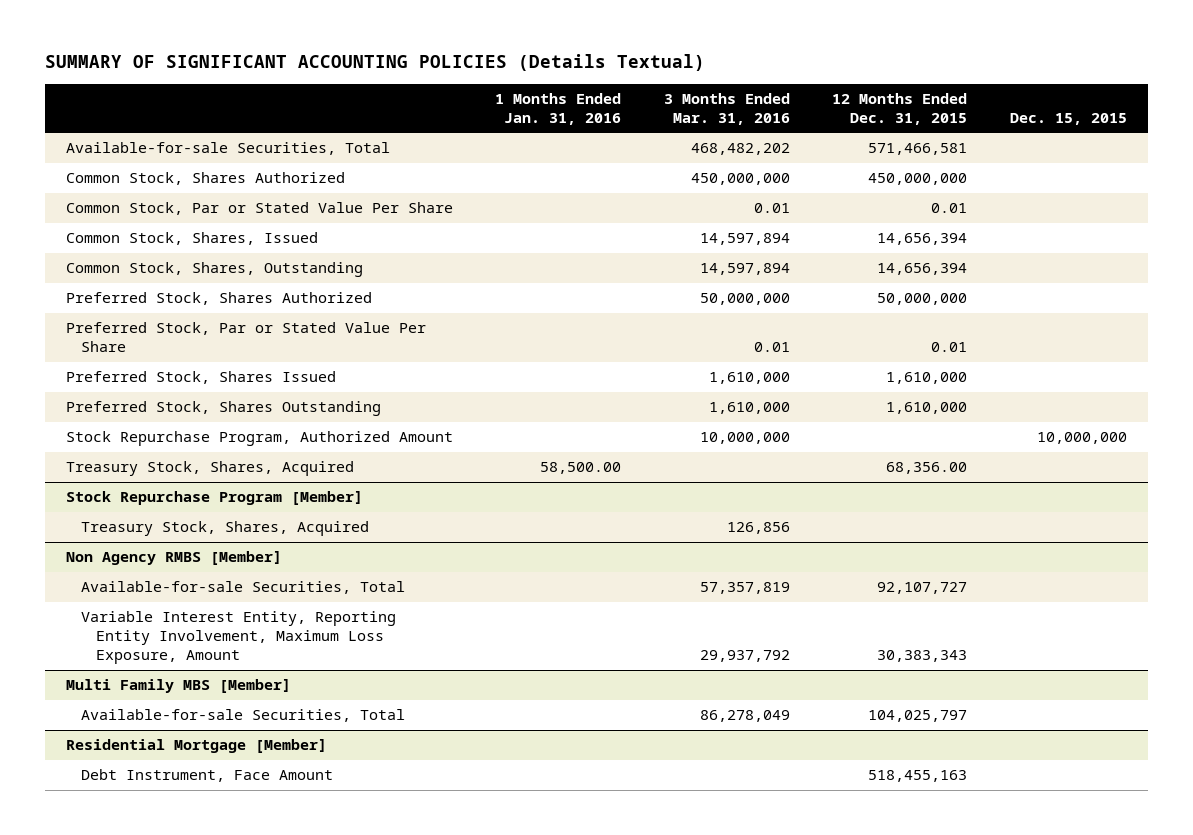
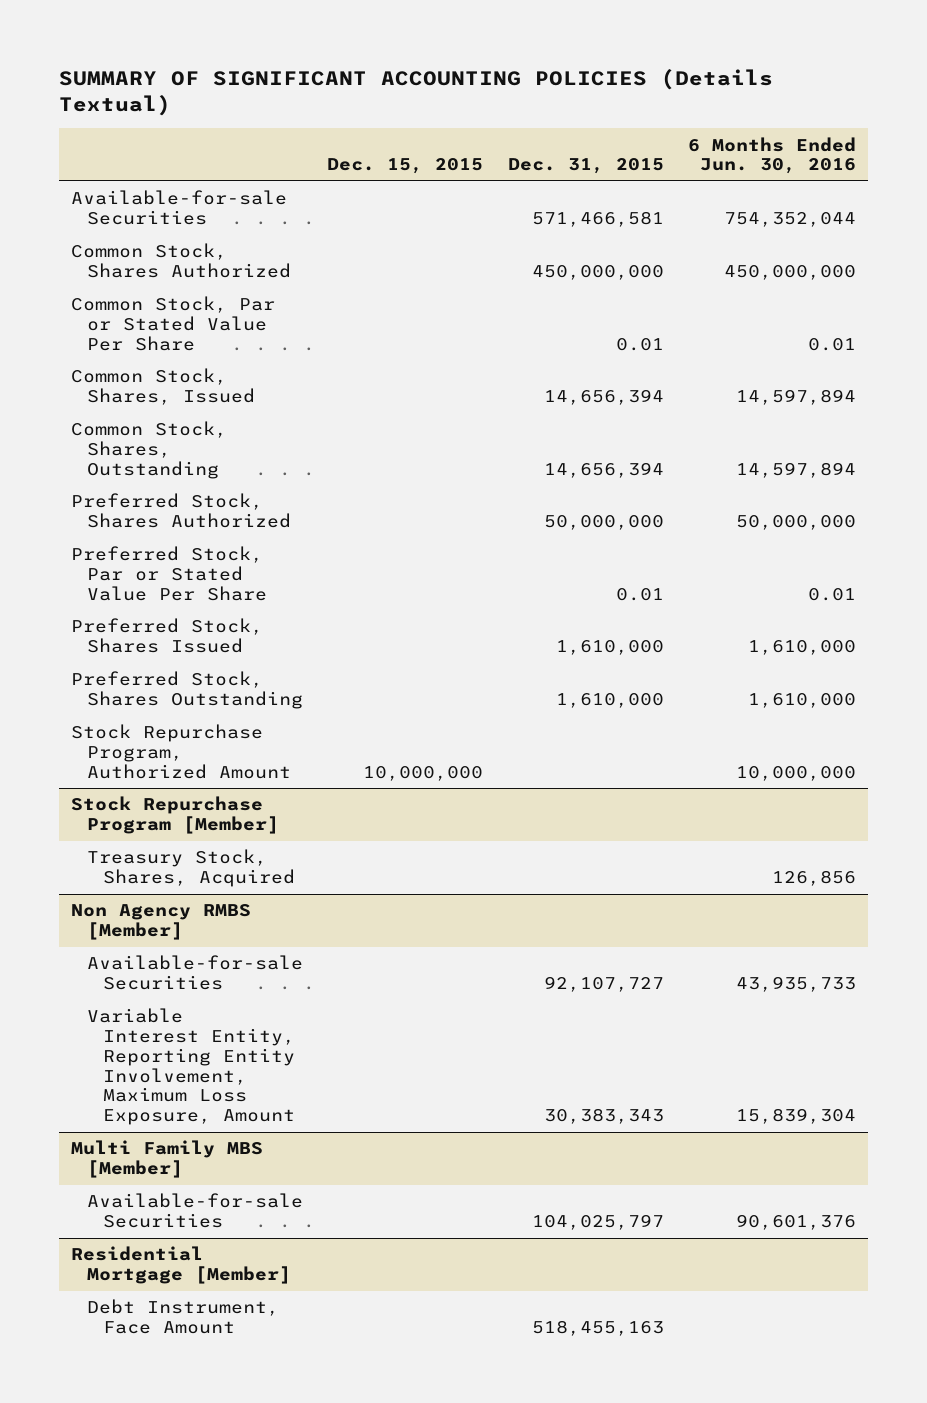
[495,93,622,126] 1 Months Ended Jan. 31, 2016 -> none
[663,93,790,126] 3 Months Ended Mar. 31, 2016 -> none
[832,93,968,126] 12 Months Ended Dec. 31, 2015 -> none
none -> [507,158,664,175] Dec. 31, 2015
none -> [688,136,857,175] 6 Months Ended Jun. 30, 2016
[66,142,391,156] Available-for-sale Securities, Total -> [71,190,288,226] Available-for-sale Securities
[66,461,355,477] Treasury Stock, Shares, Acquired -> none
[81,581,406,595] Available-for-sale Securities, Total -> [86,955,303,991] Available-for-sale Securities
[81,709,406,723] Available-for-sale Securities, Total -> [86,1193,303,1229] Available-for-sale Securities

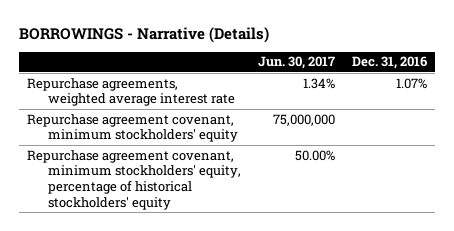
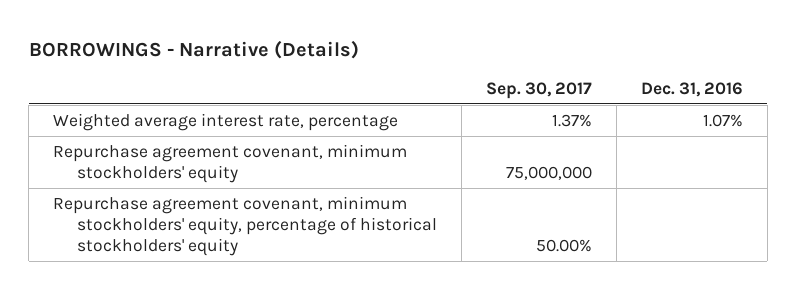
[257,56,335,70] Jun. 30, 2017 -> none
none -> [485,82,592,100] Sep. 30, 2017
[27,77,235,107] Repurchase agreements, weighted average interest rate -> [53,112,399,131] Weighted average interest rate, percentage

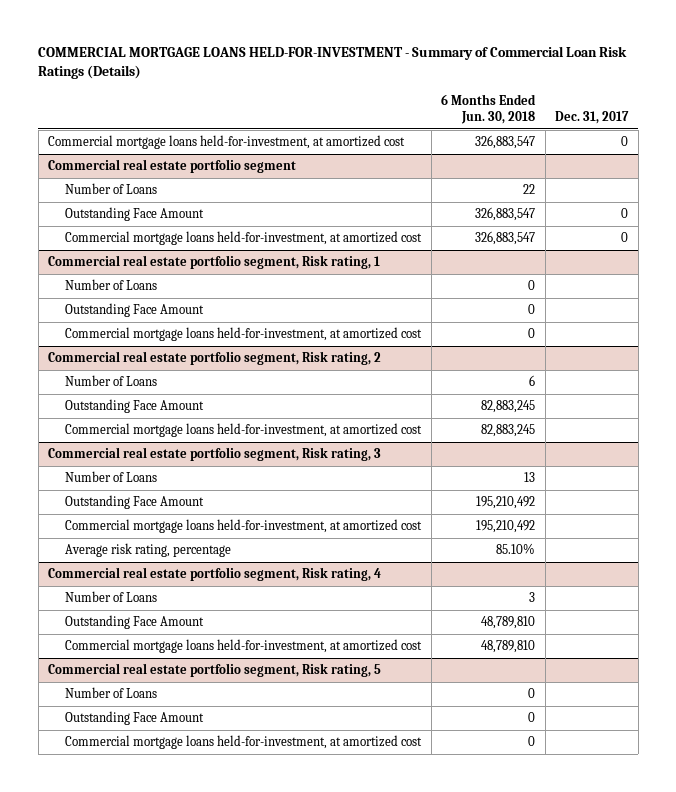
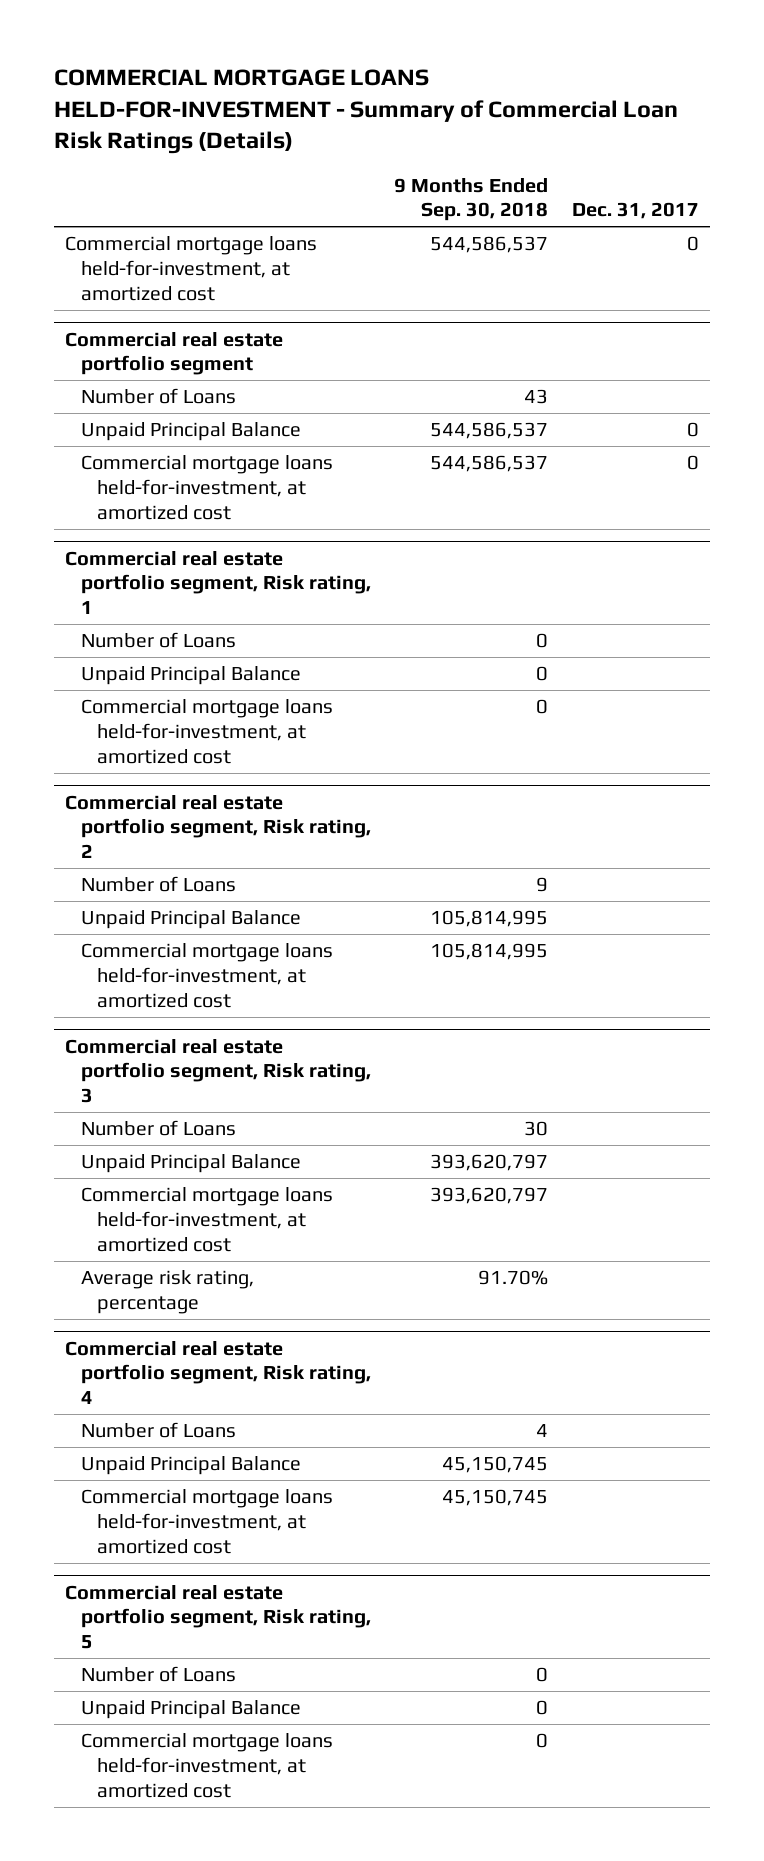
[441,94,537,124] 6 Months Ended Jun. 30, 2018 -> none
none -> [394,177,549,222] 9 Months Ended Sep. 30, 2018
[65,207,205,222] Outstanding Face Amount -> [81,422,302,442] Unpaid Principal Balance
[65,303,205,318] Outstanding Face Amount -> [81,666,302,686] Unpaid Principal Balance
[65,399,205,414] Outstanding Face Amount -> [81,910,302,930] Unpaid Principal Balance
[65,495,205,510] Outstanding Face Amount -> [81,1154,302,1174] Unpaid Principal Balance
[65,615,205,630] Outstanding Face Amount -> [81,1456,302,1476] Unpaid Principal Balance
[65,711,205,726] Outstanding Face Amount -> [81,1700,302,1720] Unpaid Principal Balance

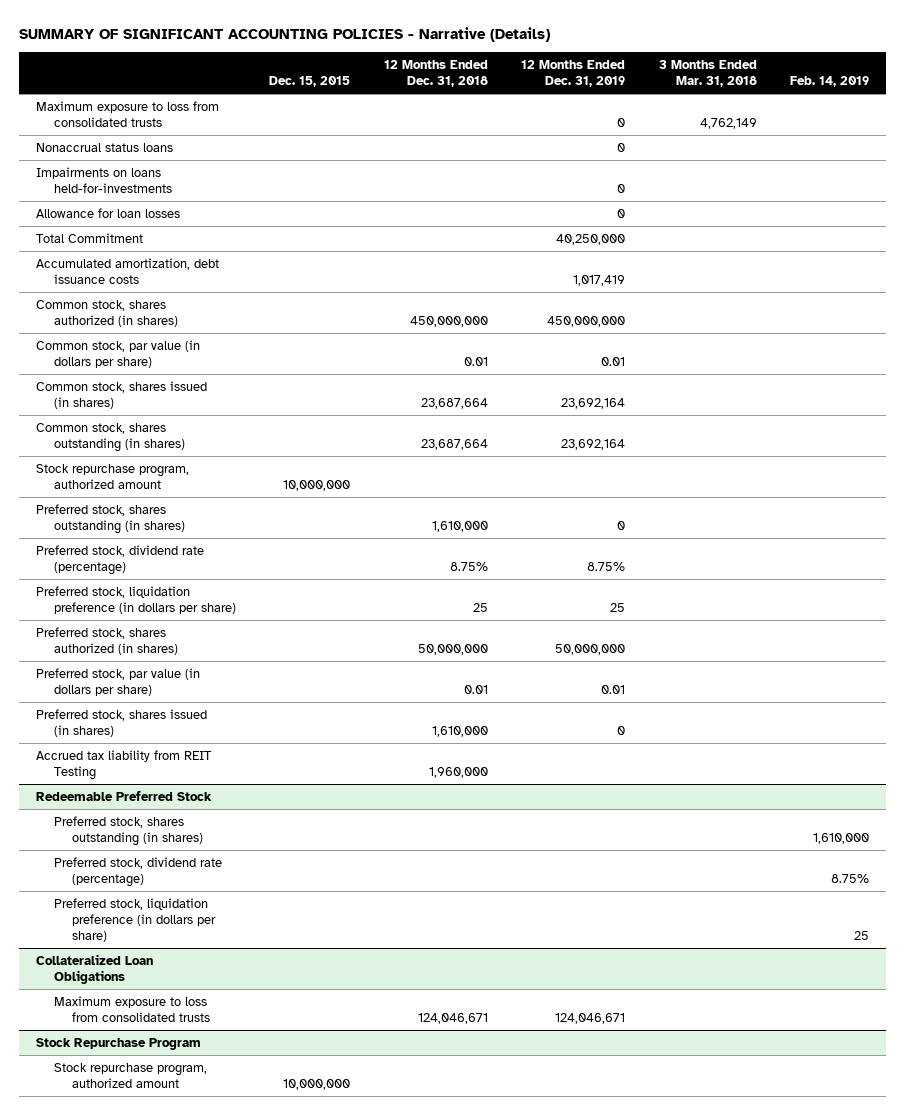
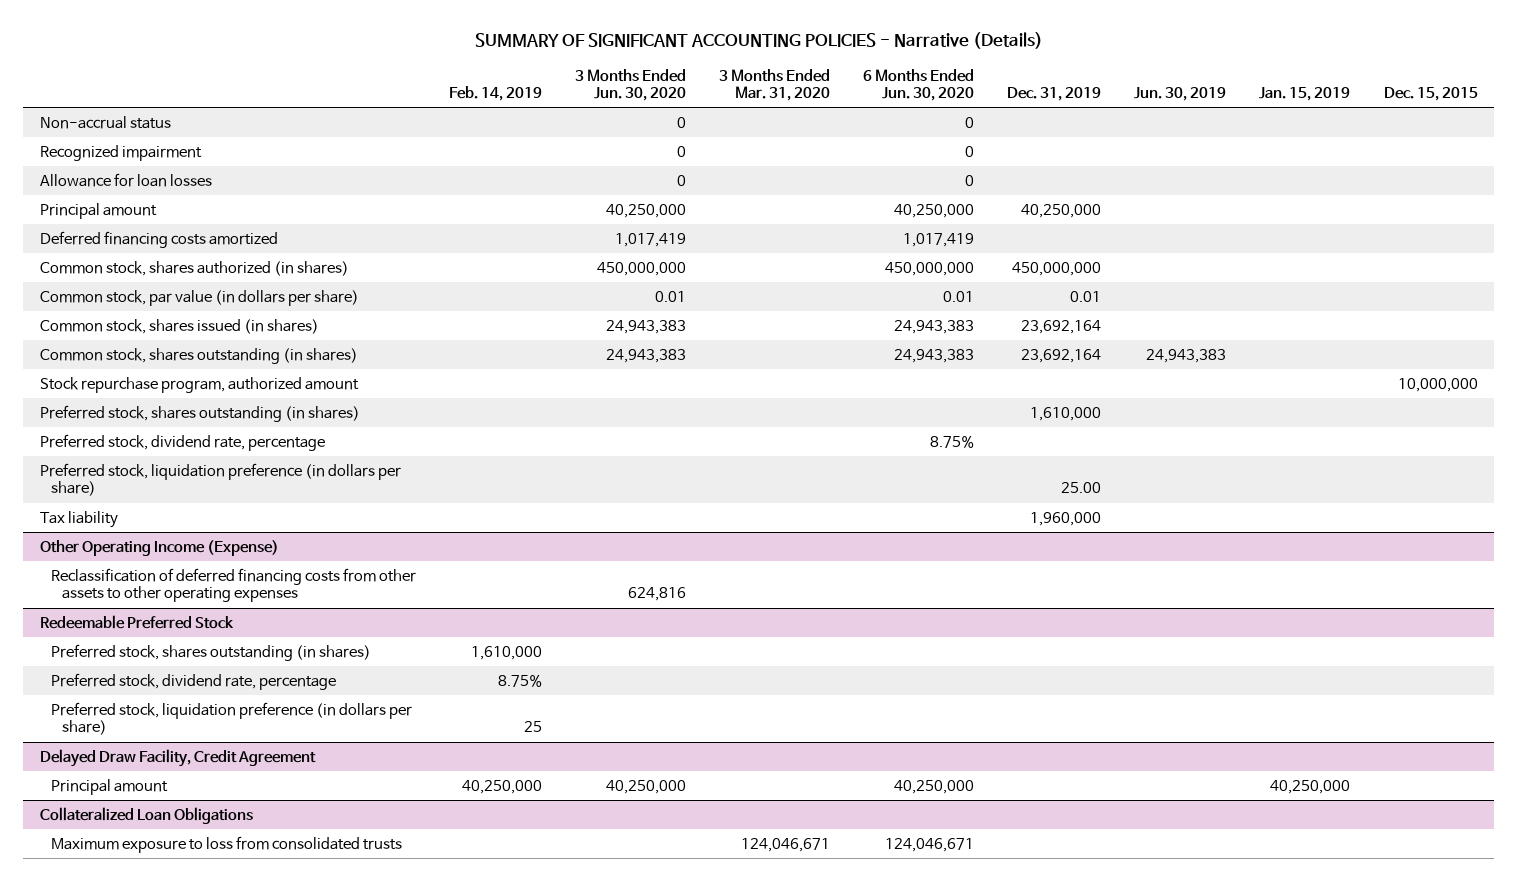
[383,59,488,88] 12 Months Ended Dec. 31, 2018 -> none
[521,59,626,88] 12 Months Ended Dec. 31, 2019 -> none
[658,59,757,88] 3 Months Ended Mar. 31, 2018 -> none
none -> [575,68,687,102] 3 Months Ended Jun. 30, 2020
none -> [719,68,831,102] 3 Months Ended Mar. 31, 2020
none -> [863,68,975,102] 6 Months Ended Jun. 30, 2020
none -> [1007,87,1102,102] Dec. 31, 2019
none -> [1134,87,1227,102] Jun. 30, 2019
none -> [1259,87,1351,102] Jan. 15, 2019
[36,100,220,128] Maximum exposure to loss from consolidated trusts -> none
[36,142,174,152] Nonaccrual status loans -> [39,115,171,129] Non-accrual status
[36,166,172,194] Impairments on loans held-for-investments -> [39,144,202,161] Recognized impairment
[36,232,144,243] Total Commitment -> [39,202,157,219] Principal amount
[36,257,220,285] Accumulated amortization, debt issuance costs -> [39,230,278,248] Deferred financing costs amortized
[36,544,205,576] Preferred stock, dividend rate (percentage) -> [39,433,325,451] Preferred stock, dividend rate, percentage
[36,626,178,656] Preferred stock, shares authorized (in shares) -> none
[36,667,201,697] Preferred stock, par value (in dollars per share) -> none
[36,708,208,738] Preferred stock, shares issued (in shares) -> none
[36,749,213,781] Accrued tax liability from REIT Testing -> none
none -> [39,510,118,528] Tax liability
none -> [39,539,279,556] Other Operating Income (Expense)
none -> [50,567,416,603] Reclassification of deferred financing costs from other assets to other operating expenses
[53,856,222,888] Preferred stock, dividend rate (percentage) -> [50,672,336,690] Preferred stock, dividend rate, percentage
none -> [39,748,316,767] Delayed Draw Facility, Credit Agreement
none -> [50,778,168,795] Principal amount
[36,1037,202,1050] Stock Repurchase Program -> none
[53,1062,207,1089] Stock repurchase program, authorized amount -> none

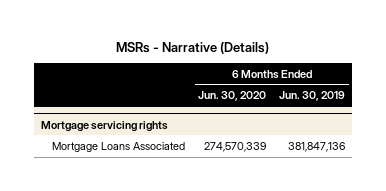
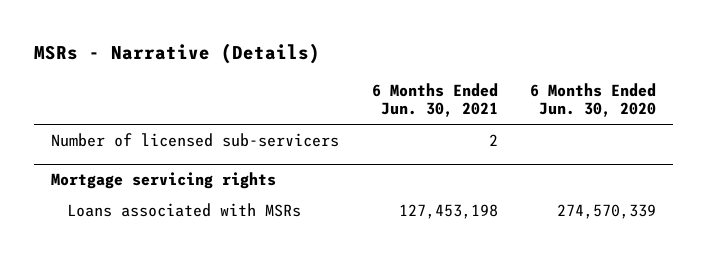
[279,91,346,102] Jun. 30, 2019 -> none
none -> [371,83,498,118] 6 Months Ended Jun. 30, 2021
none -> [50,132,339,147] Number of licensed sub-servicers
[52,141,186,152] Mortgage Loans Associated -> [66,202,301,217] Loans associated with MSRs

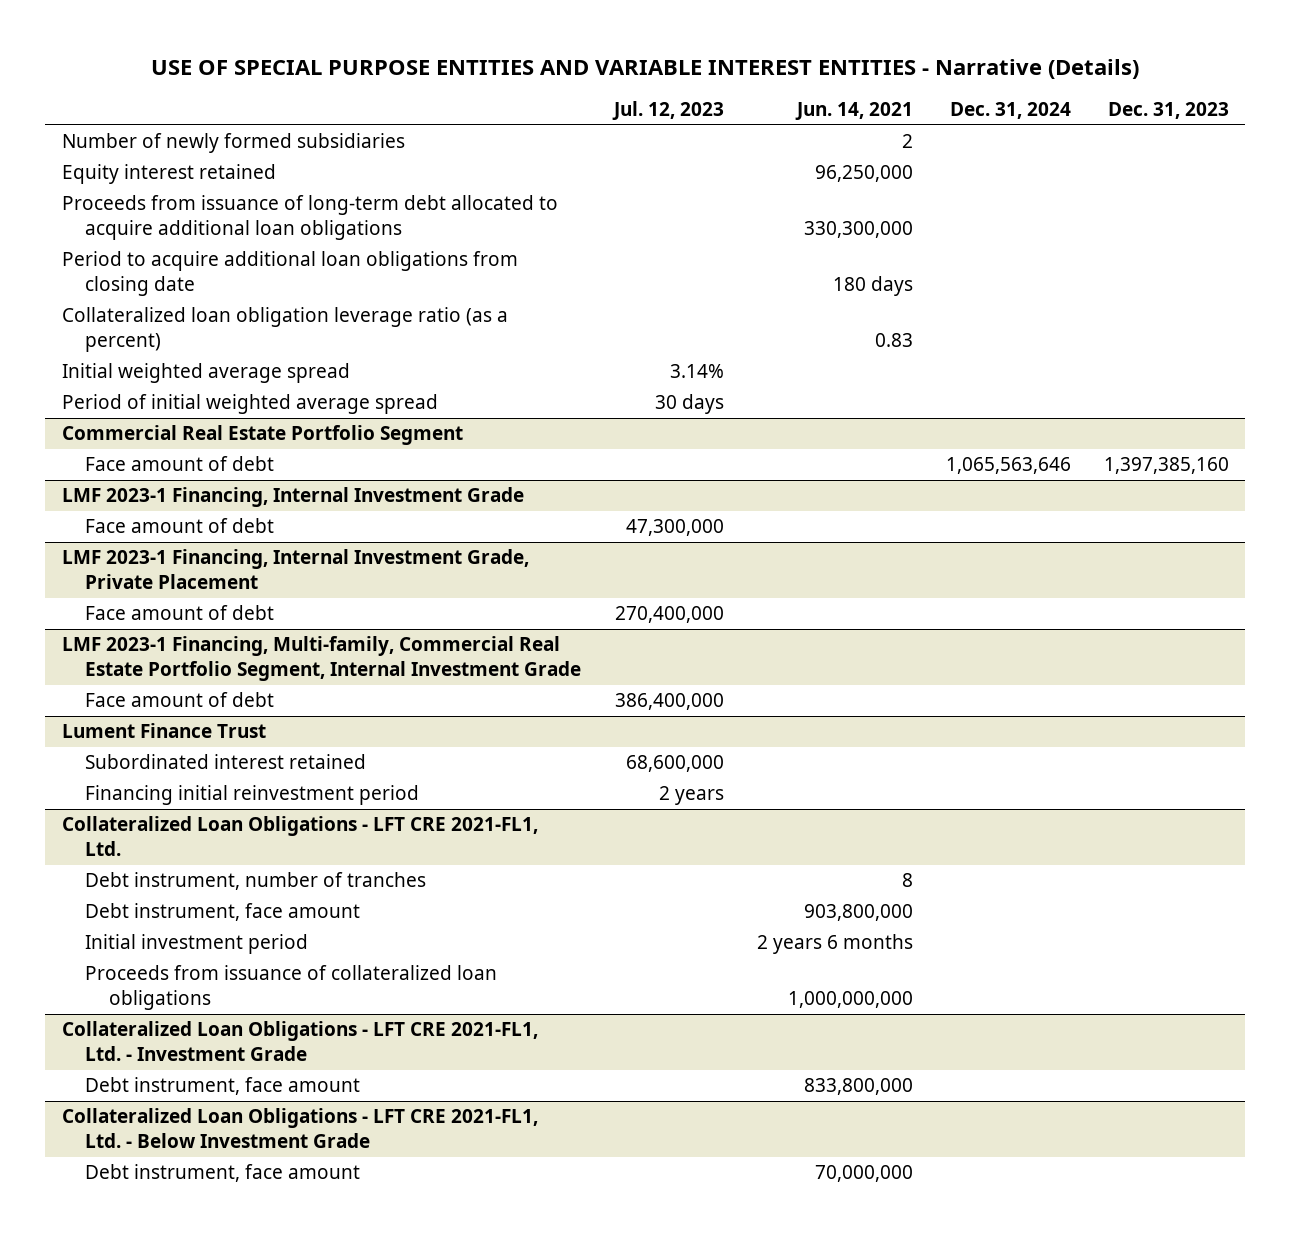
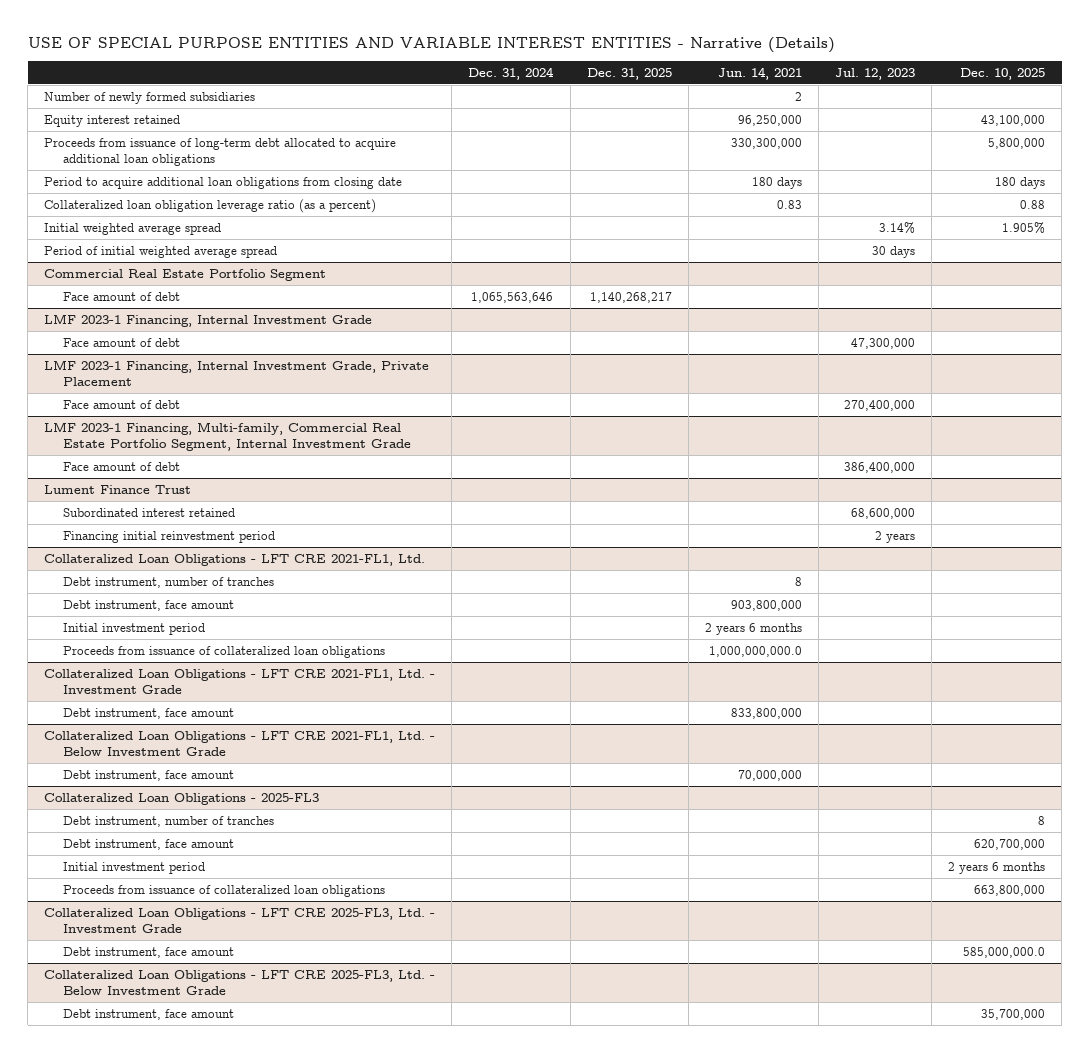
[1107,101,1229,119] Dec. 31, 2023 -> none
none -> [586,67,672,80] Dec. 31, 2025
none -> [960,67,1046,80] Dec. 10, 2025
[787,991,913,1009] 1,000,000,000 -> [708,646,802,658] 1,000,000,000.0
none -> [44,793,320,806] Collateralized Loan Obligations - 2025-FL3
none -> [63,816,275,828] Debt instrument, number of tranches
none -> [63,839,235,851] Debt instrument, face amount
none -> [63,862,206,875] Initial investment period
none -> [63,885,386,898] Proceeds from issuance of collateralized loan obligations
none -> [44,908,436,933] Collateralized Loan Obligations - LFT CRE 2025-FL3, Ltd. - Investment Grade
none -> [63,947,235,959] Debt instrument, face amount
none -> [44,970,436,995] Collateralized Loan Obligations - LFT CRE 2025-FL3, Ltd. - Below Investment Grade
none -> [63,1009,235,1021] Debt instrument, face amount

